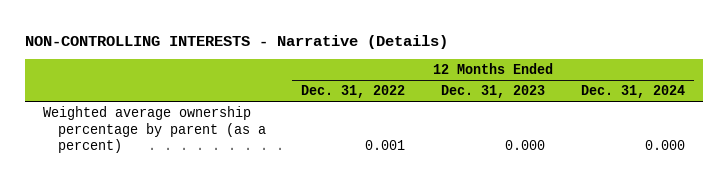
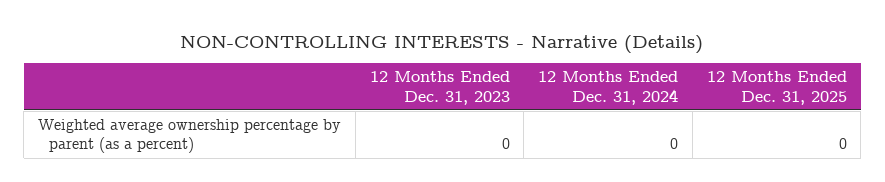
[301,85,406,99] Dec. 31, 2022 -> none
none -> [706,71,847,105] 12 Months Ended Dec. 31, 2025
[505,140,546,151] 0.000 -> [501,138,510,150] 0
[645,140,686,151] 0.000 -> [670,138,679,150] 0

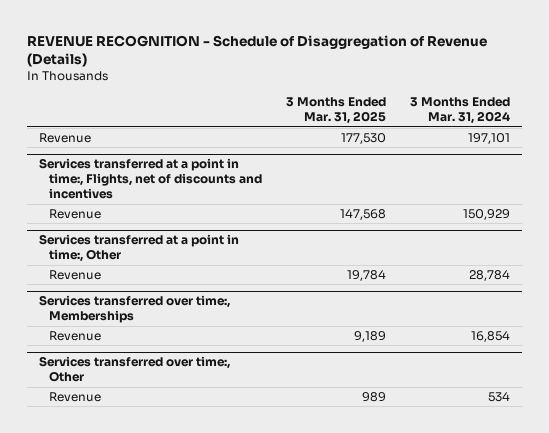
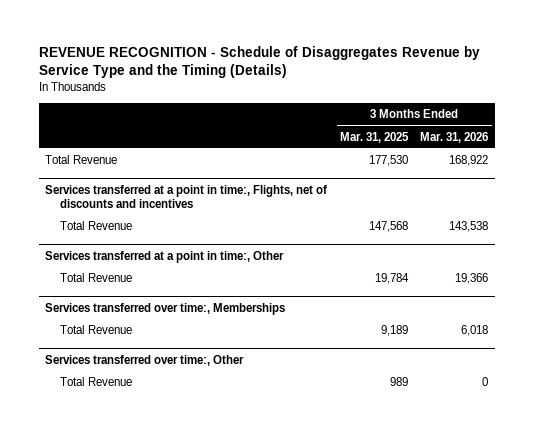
[27,34,488,68] REVENUE RECOGNITION - Schedule of Disaggregation of Revenue (Details) -> [38,46,480,79] REVENUE RECOGNITION - Schedule of Disaggregates Revenue by Service Type and the Timing (Details)
[409,97,510,125] 3 Months Ended Mar. 31, 2024 -> none
none -> [420,131,489,143] Mar. 31, 2026
[39,133,92,144] Revenue -> [45,155,118,165] Total Revenue
[49,209,102,220] Revenue -> [59,221,132,231] Total Revenue
[49,270,102,281] Revenue -> [59,273,132,283] Total Revenue
[49,331,102,342] Revenue -> [59,325,132,335] Total Revenue
[49,392,102,403] Revenue -> [59,377,132,387] Total Revenue

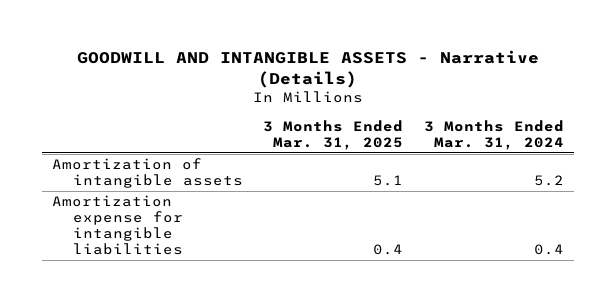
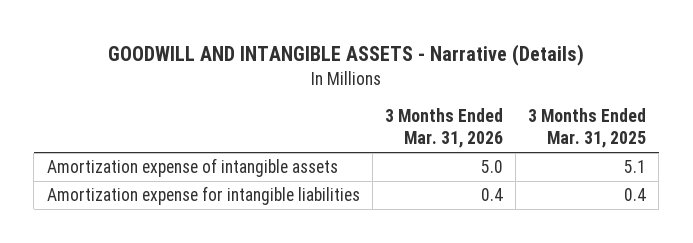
[423,119,564,151] 3 Months Ended Mar. 31, 2024 -> none
none -> [384,108,503,149] 3 Months Ended Mar. 31, 2026
[52,158,244,189] Amortization of intangible assets -> [46,158,338,178] Amortization expense of intangible assets

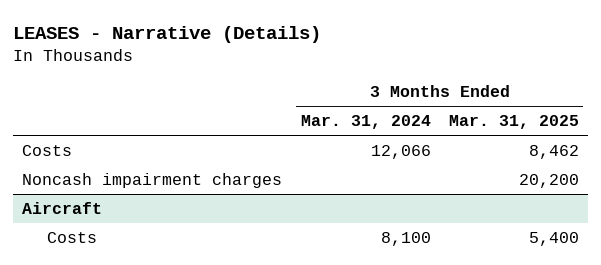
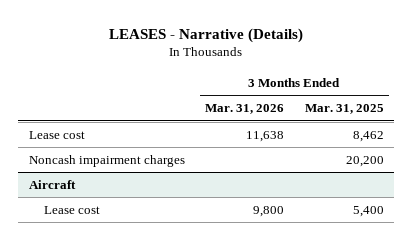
[300,114,431,129] Mar. 31, 2024 -> none
none -> [205,104,285,115] Mar. 31, 2026
[22,144,73,156] Costs -> [28,130,85,139] Lease cost
[47,231,98,243] Costs -> [43,205,100,214] Lease cost

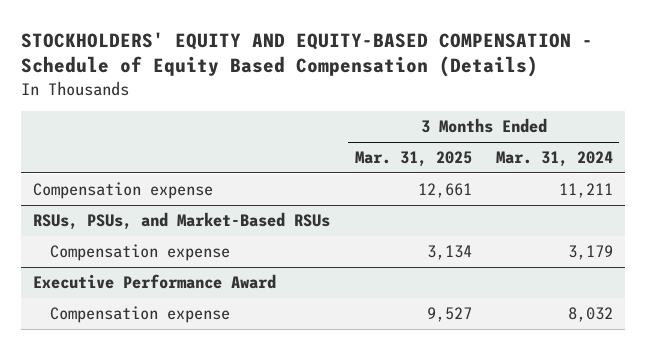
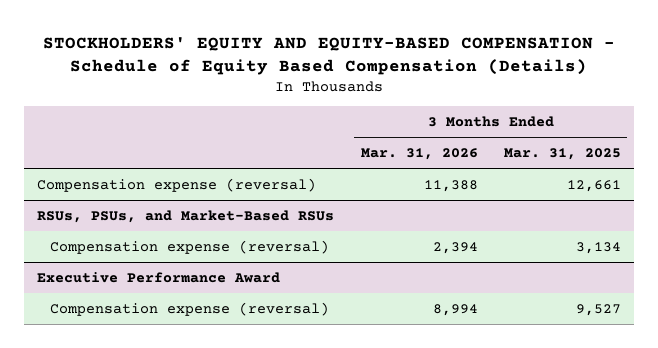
[495,151,613,168] Mar. 31, 2024 -> none
none -> [360,148,478,161] Mar. 31, 2026
[33,182,214,200] Compensation expense -> [37,177,317,192] Compensation expense (reversal)
[49,244,230,262] Compensation expense -> [50,239,330,254] Compensation expense (reversal)
[49,306,230,324] Compensation expense -> [50,301,330,316] Compensation expense (reversal)

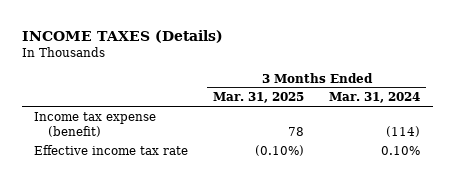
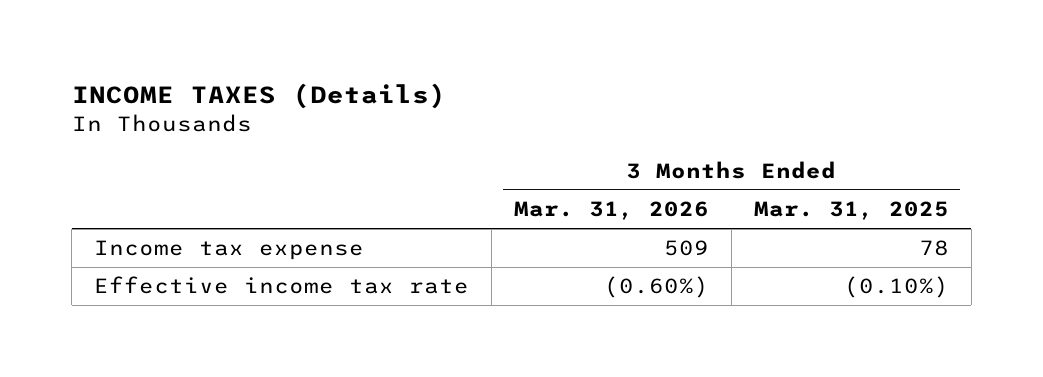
[329,92,421,104] Mar. 31, 2024 -> none
none -> [513,201,709,221] Mar. 31, 2026
[34,111,157,138] Income tax expense (benefit) -> [94,240,365,261] Income tax expense

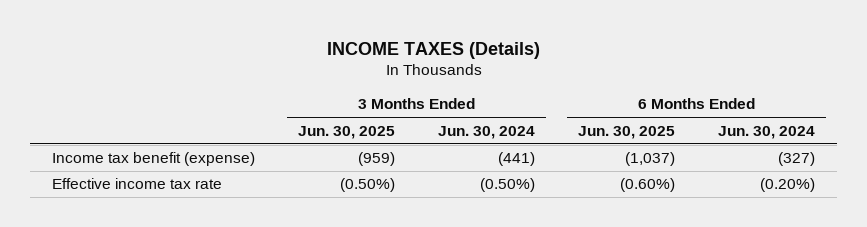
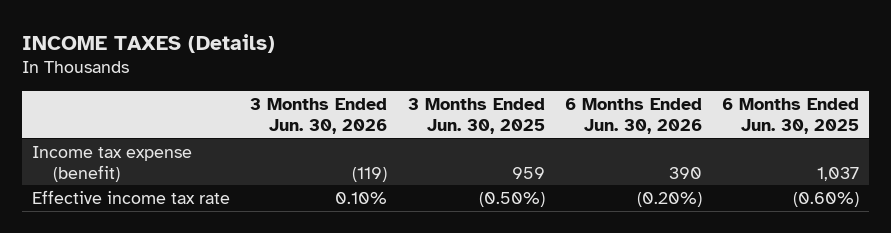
[438,125,536,139] Jun. 30, 2024 -> none
[718,125,816,139] Jun. 30, 2024 -> none
none -> [250,97,388,134] 3 Months Ended Jun. 30, 2026
none -> [564,97,702,134] 6 Months Ended Jun. 30, 2026
[52,152,256,167] Income tax benefit (expense) -> [32,145,193,182] Income tax expense (benefit)
[358,152,396,167] (959) -> [511,166,545,179] 959
[625,152,676,167] (1,037) -> [817,166,860,181] 1,037

